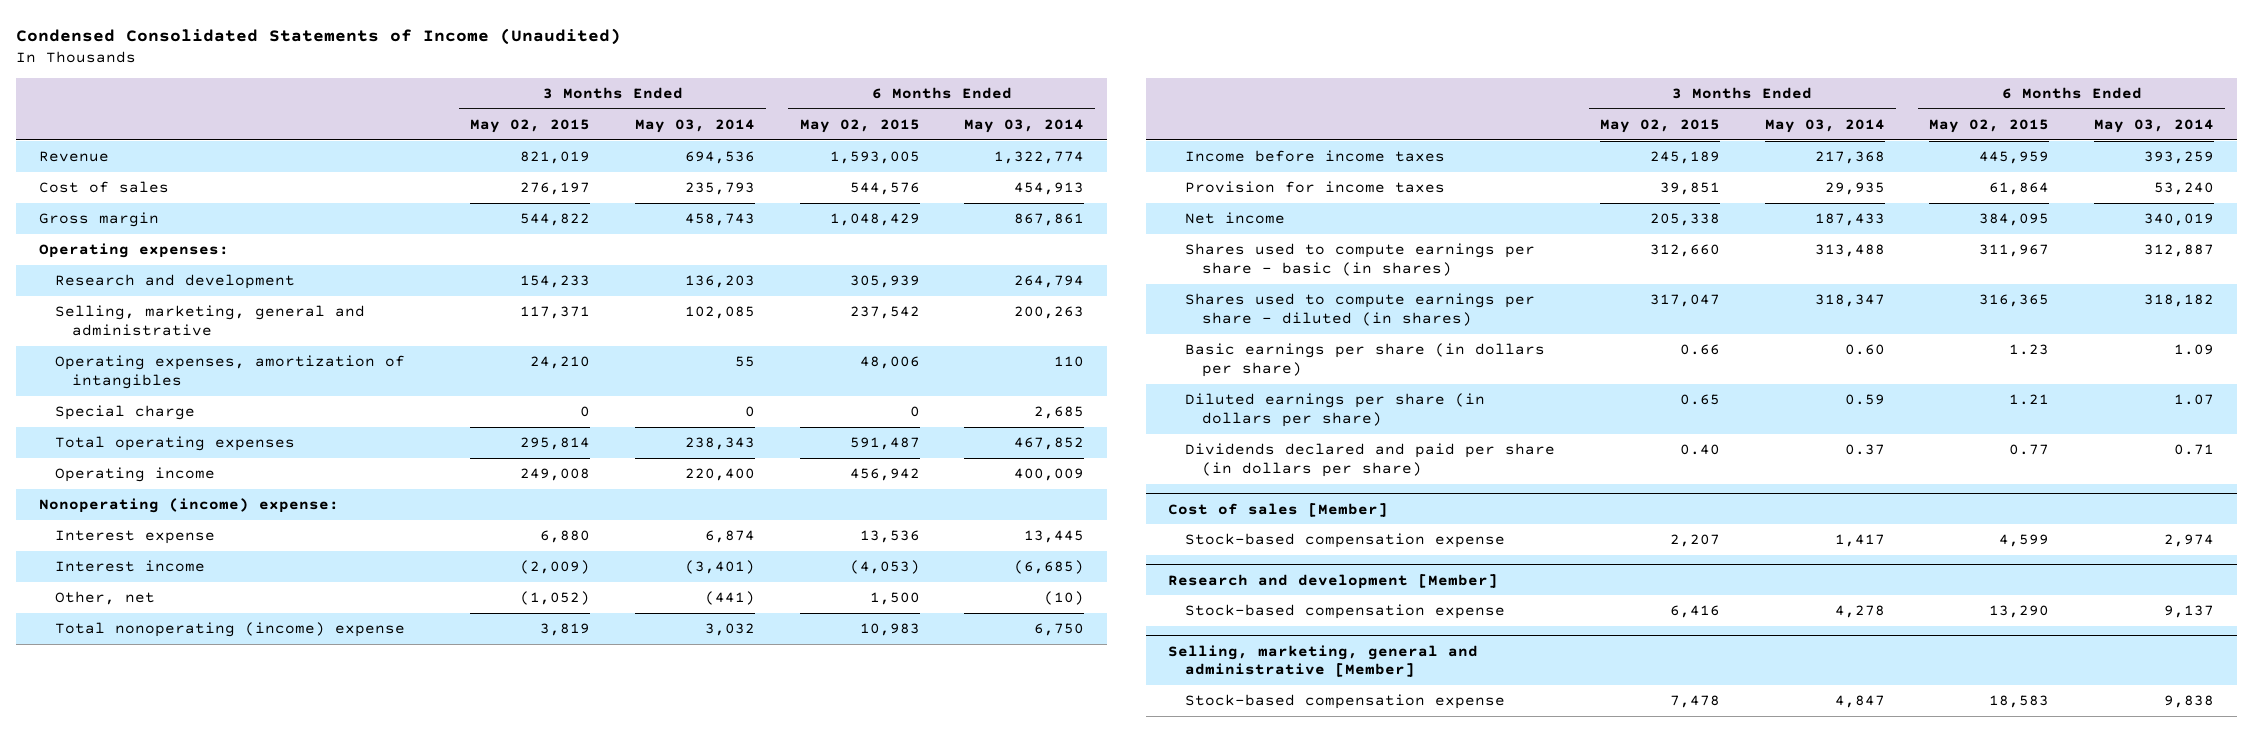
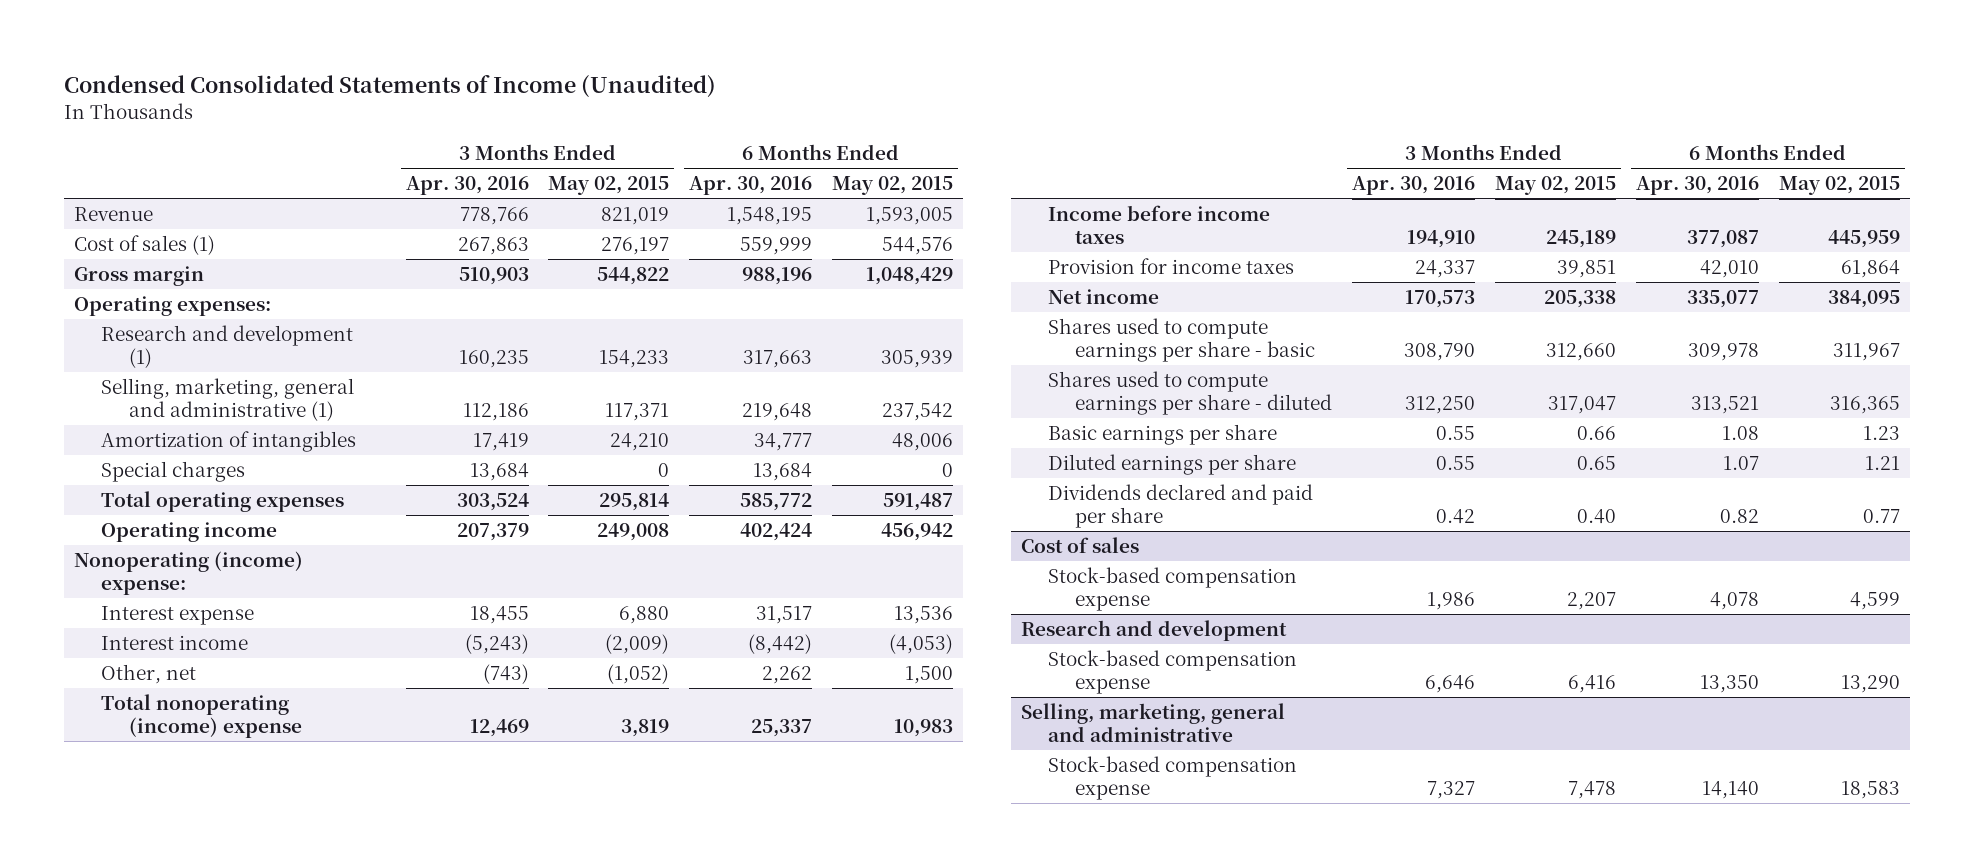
[634,118,755,133] May 03, 2014 -> none
[964,118,1085,133] May 03, 2014 -> none
none -> [405,176,529,196] Apr. 30, 2016
none -> [689,176,813,196] Apr. 30, 2016
[38,181,169,194] Cost of sales -> [74,235,216,256] Cost of sales (1)
[55,274,296,290] Research and development -> [101,325,354,368] Research and development (1)
[55,305,366,336] Selling, marketing, general and administrative -> [101,378,355,421] Selling, marketing, general and administrative (1)
[55,355,406,389] Operating expenses, amortization of intangibles -> [101,431,357,453] Amortization of intangibles
[55,405,196,421] Special charge -> [101,461,246,483] Special charges
[1185,243,1536,276] Shares used to compute earnings per share - basic (in shares) -> [1047,318,1316,362] Shares used to compute earnings per share - basic
[1185,293,1536,326] Shares used to compute earnings per share - diluted (in shares) -> [1047,371,1333,415] Shares used to compute earnings per share - diluted
[1185,343,1546,377] Basic earnings per share (in dollars per share) -> [1047,424,1277,446] Basic earnings per share
[1185,393,1486,427] Diluted earnings per share (in dollars per share) -> [1047,454,1296,476] Diluted earnings per share
[1185,443,1556,477] Dividends declared and paid per share (in dollars per share) -> [1047,484,1313,528] Dividends declared and paid per share
[1168,502,1389,517] Cost of sales [Member] -> [1020,537,1139,554] Cost of sales
[1168,573,1499,589] Research and development [Member] -> [1020,620,1287,642] Research and development
[1168,644,1479,678] Selling, marketing, general and administrative [Member] -> [1020,703,1285,742] Selling, marketing, general and administrative

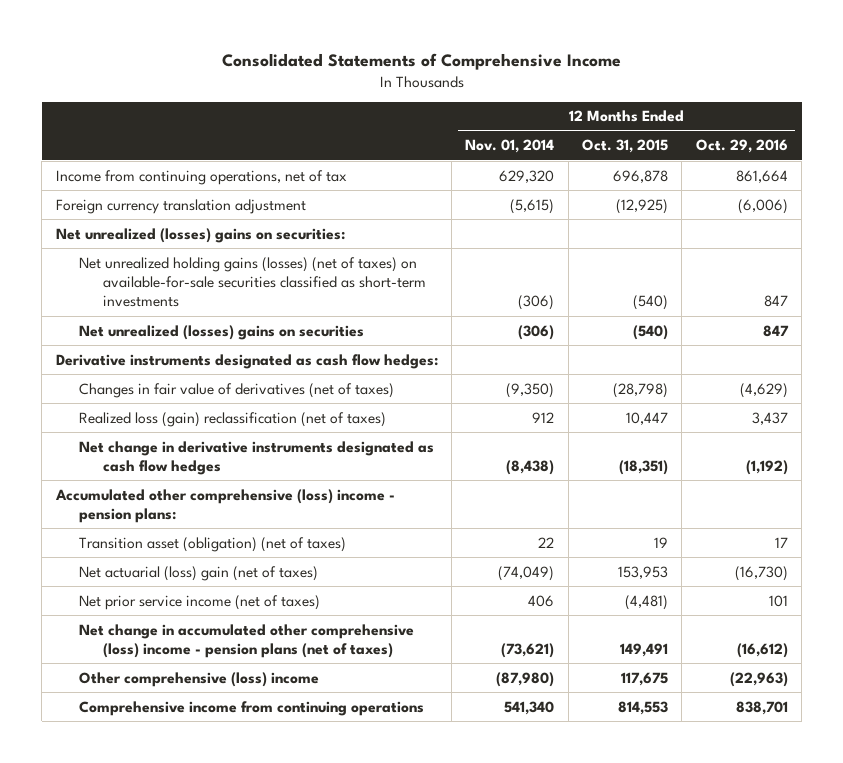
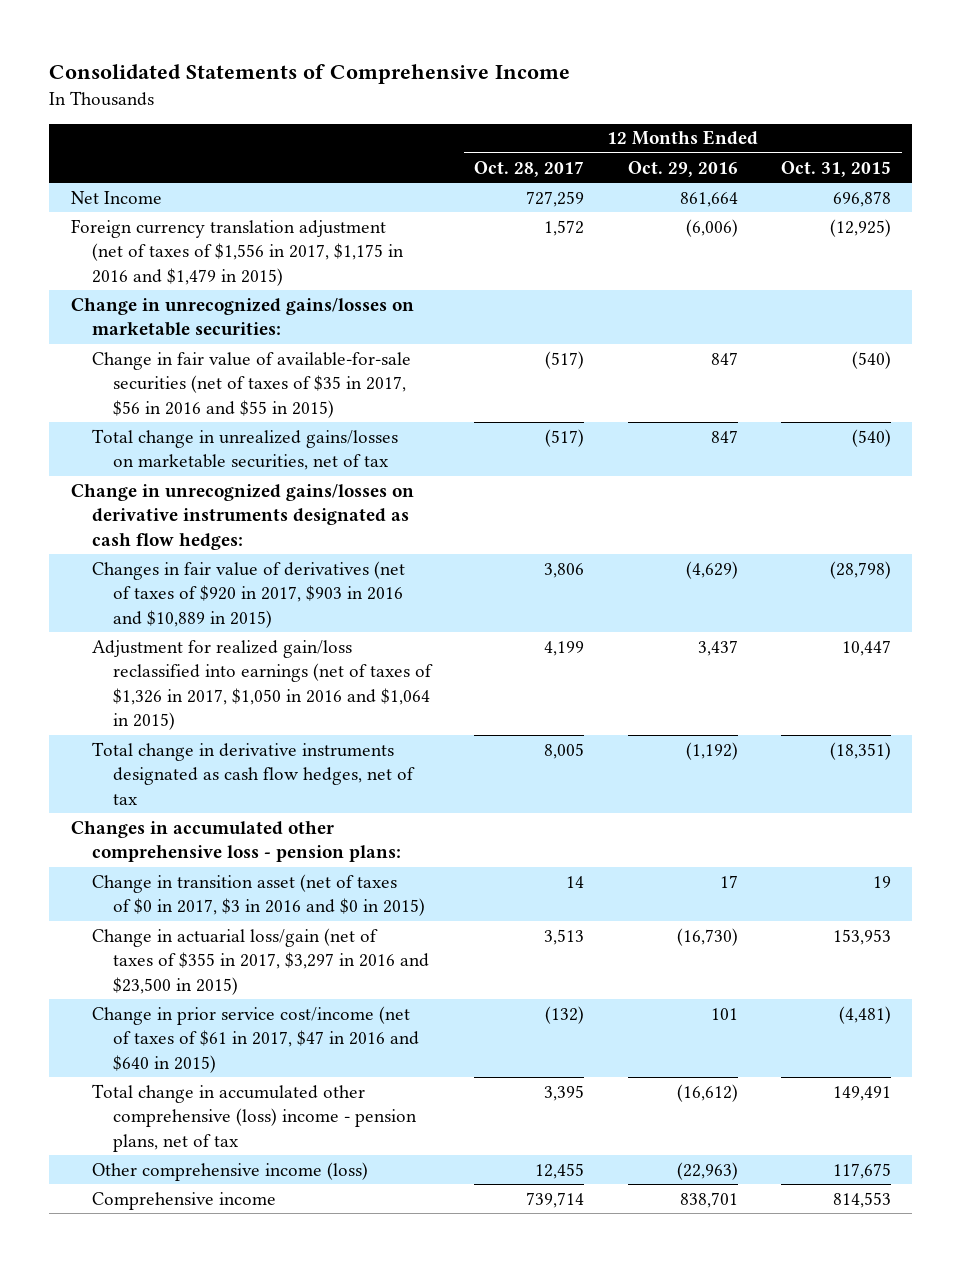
[465,139,555,154] Nov. 01, 2014 -> none
none -> [474,160,585,177] Oct. 28, 2017
[55,169,347,185] Income from continuing operations, net of tax -> [70,190,162,204] Net Income
[55,198,306,214] Foreign currency translation adjustment -> [70,218,404,286] Foreign currency translation adjustment (net of taxes of $1,556 in 2017, $1,175 in 2016 and $1,479 in 2015)
[55,227,345,243] Net unrealized (losses) gains on securities: -> [70,297,414,337] Change in unrecognized gains/losses on marketable securities:
[79,256,427,308] Net unrealized holding gains (losses) (net of taxes) on available-for-sale securities classified as short-term investments -> [91,351,411,418] Change in fair value of available-for-sale securities (net of taxes of $35 in 2017, $56 in 2016 and $55 in 2015)
[79,324,365,340] Net unrealized (losses) gains on securities -> [91,428,398,471] Total change in unrealized gains/losses on marketable securities, net of tax
[55,353,438,369] Derivative instruments designated as cash flow hedges: -> [70,483,414,550] Change in unrecognized gains/losses on derivative instruments designated as cash flow hedges:
[79,382,395,398] Changes in fair value of derivatives (net of taxes) -> [91,560,405,628] Changes in fair value of derivatives (net of taxes of $920 in 2017, $903 in 2016 and $10,889 in 2015)
[79,411,387,427] Realized loss (gain) reclassification (net of taxes) -> [91,639,434,731] Adjustment for realized gain/loss reclassified into earnings (net of taxes of $1,326 in 2017, $1,050 in 2016 and $1,064 in 2015)
[79,440,435,476] Net change in derivative instruments designated as cash flow hedges -> [91,741,416,805] Total change in derivative instruments designated as cash flow hedges, net of tax
[54,488,395,524] Accumulated other comprehensive (loss) income - pension plans: -> [70,820,401,863] Changes in accumulated other comprehensive loss - pension plans:
[79,536,347,552] Transition asset (obligation) (net of taxes) -> [91,873,426,917] Change in transition asset (net of taxes of $0 in 2017, $3 in 2016 and $0 in 2015)
[79,565,319,581] Net actuarial (loss) gain (net of taxes) -> [91,927,430,995] Change in actuarial loss/gain (net of taxes of $355 in 2017, $3,297 in 2016 and $23,500 in 2015)
[79,594,321,610] Net prior service income (net of taxes) -> [91,1005,420,1073] Change in prior service cost/income (net of taxes of $61 in 2017, $47 in 2016 and $640 in 2015)
[79,623,415,659] Net change in accumulated other comprehensive (loss) income - pension plans (net of taxes) -> [91,1083,418,1152] Total change in accumulated other comprehensive (loss) income - pension plans, net of tax
[79,671,320,687] Other comprehensive (loss) income -> [91,1161,368,1181] Other comprehensive income (loss)
[79,700,425,716] Comprehensive income from continuing operations -> [91,1191,276,1210] Comprehensive income

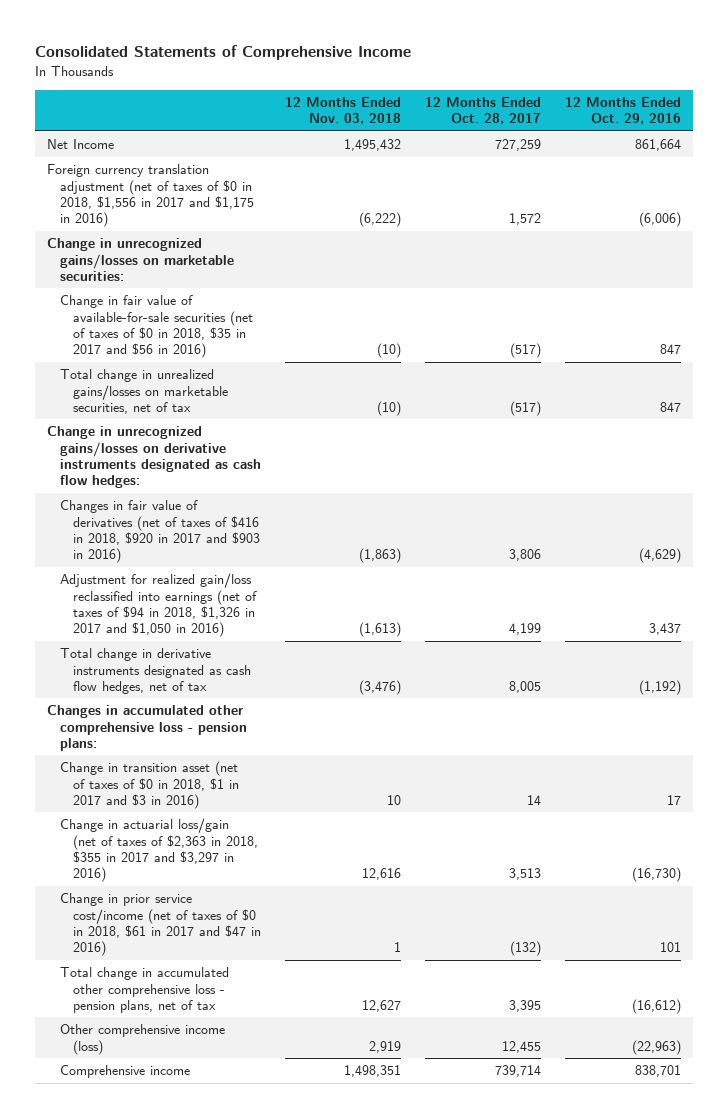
[780,160,891,177] Oct. 31, 2015 -> none
none -> [285,96,402,125] 12 Months Ended Nov. 03, 2018
[70,218,404,286] Foreign currency translation adjustment (net of taxes of $1,556 in 2017, $1,175 in 2016 and $1,479 in 2015) -> [47,164,255,228] Foreign currency translation adjustment (net of taxes of $0 in 2018, $1,556 in 2017 and $1,175 in 2016)
[91,351,411,418] Change in fair value of available-for-sale securities (net of taxes of $35 in 2017, $56 in 2016 and $55 in 2015) -> [60,295,254,359] Change in fair value of available-for-sale securities (net of taxes of $0 in 2018, $35 in 2017 and $56 in 2016)
[91,560,405,628] Changes in fair value of derivatives (net of taxes of $920 in 2017, $903 in 2016 and $10,889 in 2015) -> [60,500,261,564] Changes in fair value of derivatives (net of taxes of $416 in 2018, $920 in 2017 and $903 in 2016)
[91,639,434,731] Adjustment for realized gain/loss reclassified into earnings (net of taxes of $1,326 in 2017, $1,050 in 2016 and $1,064 in 2015) -> [60,573,258,638] Adjustment for realized gain/loss reclassified into earnings (net of taxes of $94 in 2018, $1,326 in 2017 and $1,050 in 2016)
[91,873,426,917] Change in transition asset (net of taxes of $0 in 2017, $3 in 2016 and $0 in 2015) -> [60,761,240,809] Change in transition asset (net of taxes of $0 in 2018, $1 in 2017 and $3 in 2016)
[91,927,430,995] Change in actuarial loss/gain (net of taxes of $355 in 2017, $3,297 in 2016 and $23,500 in 2015) -> [60,818,259,883] Change in actuarial loss/gain (net of taxes of $2,363 in 2018, $355 in 2017 and $3,297 in 2016)
[91,1005,420,1073] Change in prior service cost/income (net of taxes of $61 in 2017, $47 in 2016 and $640 in 2015) -> [60,893,262,957] Change in prior service cost/income (net of taxes of $0 in 2018, $61 in 2017 and $47 in 2016)
[91,1083,418,1152] Total change in accumulated other comprehensive (loss) income - pension plans, net of tax -> [60,967,230,1013] Total change in accumulated other comprehensive loss - pension plans, net of tax

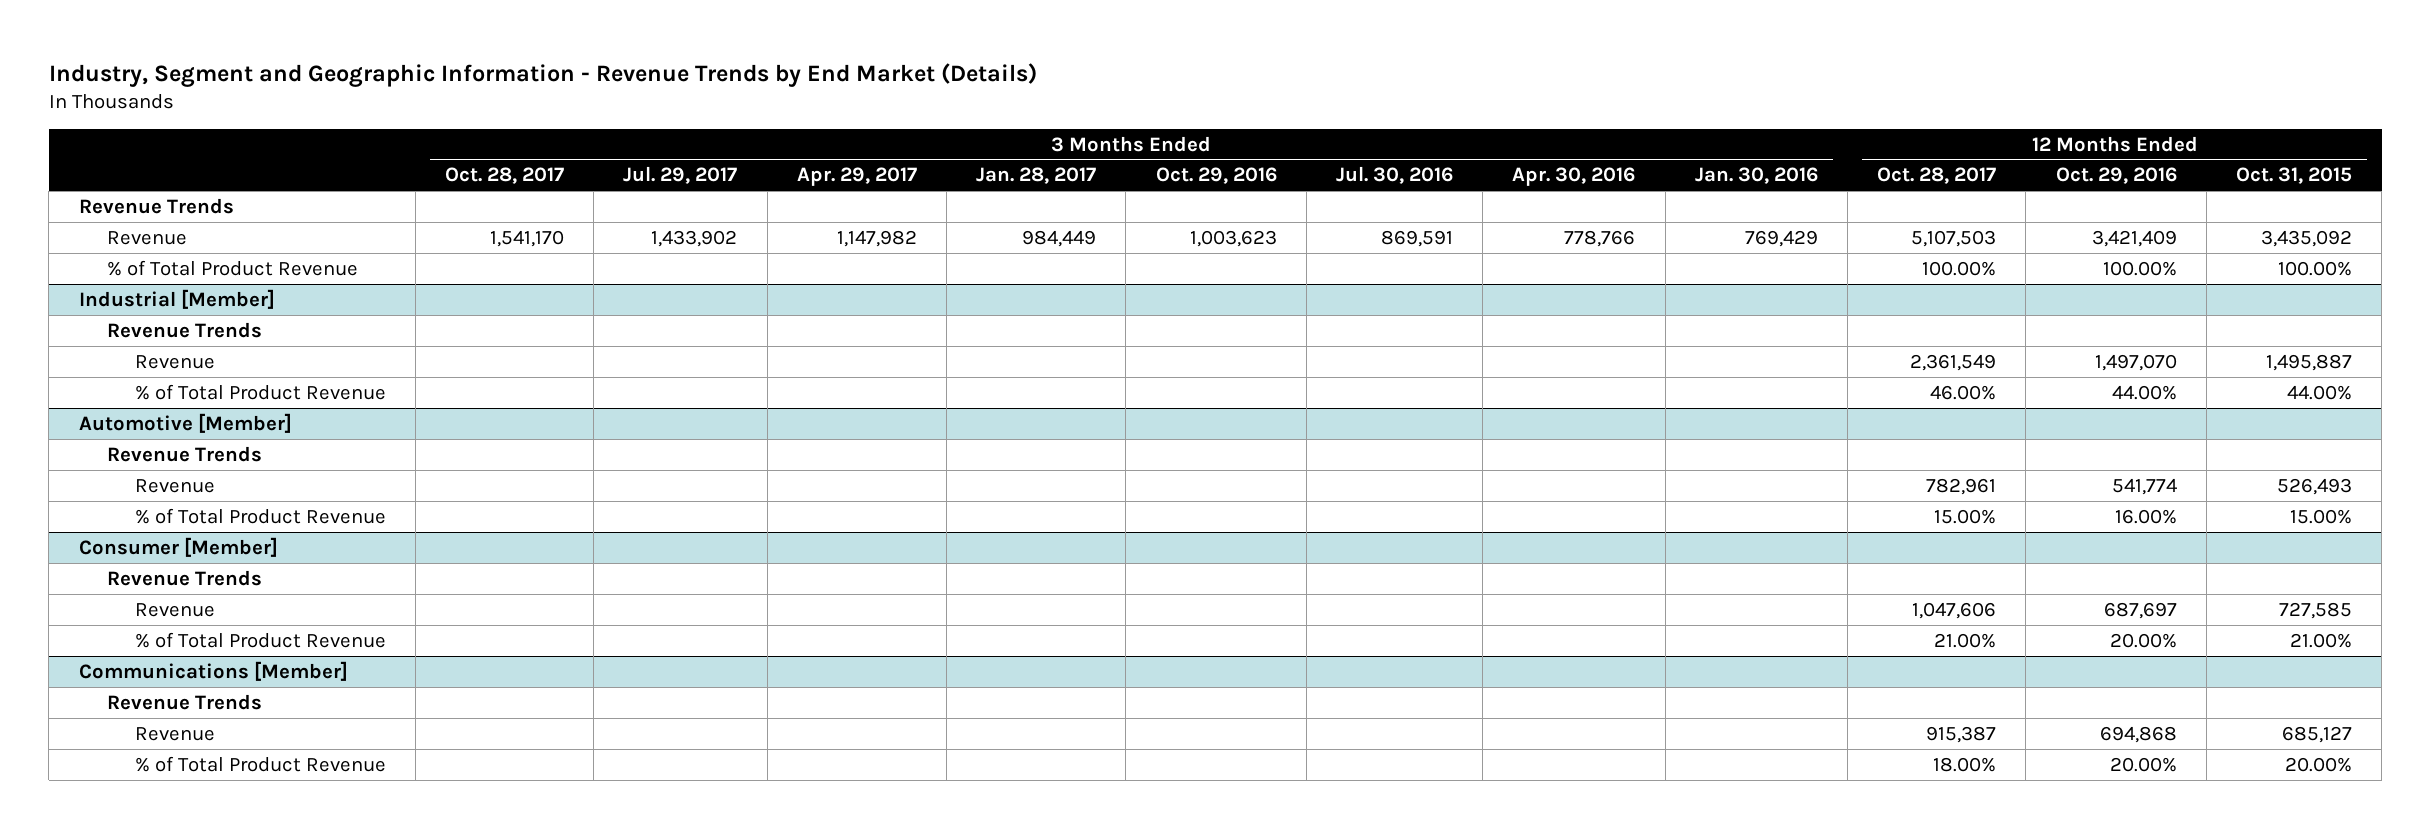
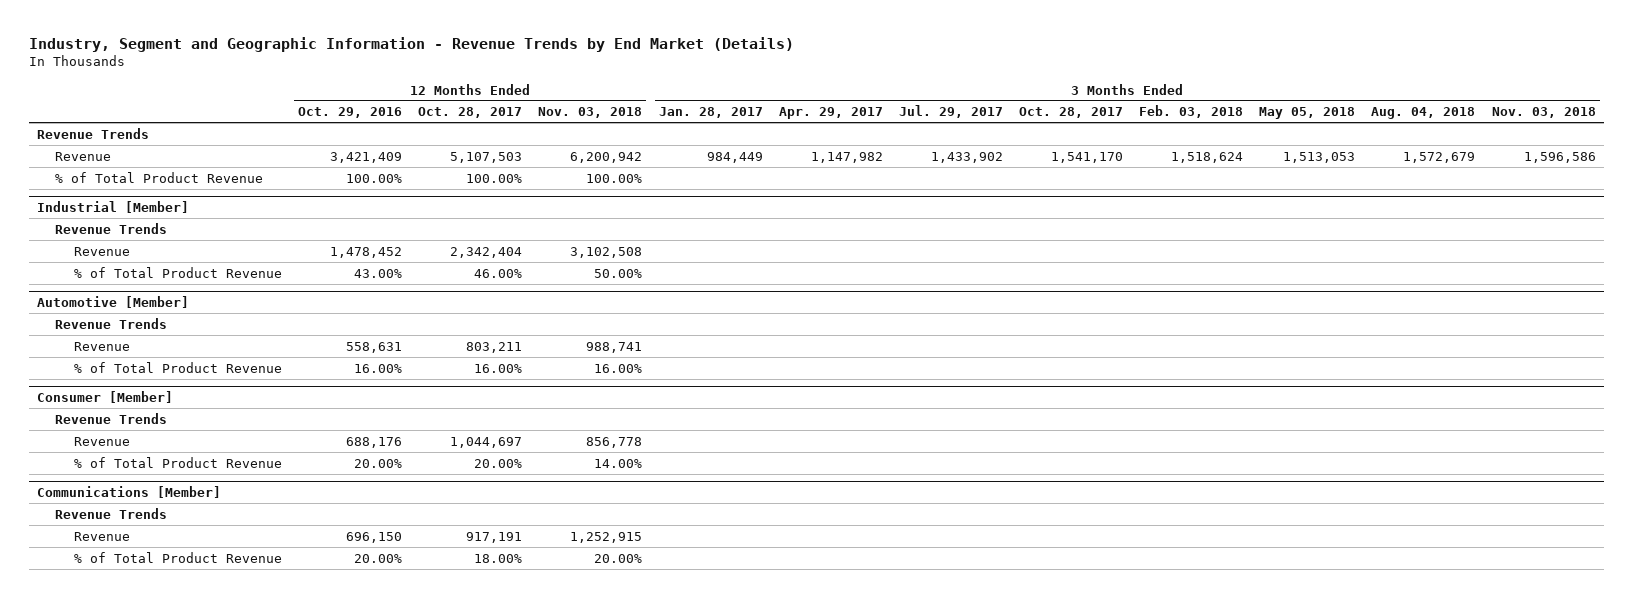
[1155,167,1277,185] Oct. 29, 2016 -> none
[1335,166,1453,185] Jul. 30, 2016 -> none
[1512,167,1636,187] Apr. 30, 2016 -> none
[1694,167,1818,185] Jan. 30, 2016 -> none
[2235,167,2352,185] Oct. 31, 2015 -> none
none -> [538,107,643,119] Nov. 03, 2018
none -> [1139,105,1244,119] Feb. 03, 2018
none -> [1259,107,1356,120] May 05, 2018
none -> [1371,107,1476,120] Aug. 04, 2018
none -> [1491,107,1596,119] Nov. 03, 2018
[1910,353,1997,371] 2,361,549 -> [450,246,523,258] 2,342,404
[2094,353,2177,371] 1,497,070 -> [330,246,403,258] 1,478,452
[2111,384,2177,400] 44.00% -> [354,268,403,278] 43.00%
[1926,477,1997,495] 782,961 -> [466,341,523,353] 803,211
[2111,477,2177,495] 541,774 -> [346,341,403,353] 558,631
[1934,508,1997,524] 15.00% -> [474,363,523,373] 16.00%
[1912,601,1997,619] 1,047,606 -> [450,436,523,448] 1,044,697
[2103,601,2177,619] 687,697 -> [346,436,403,448] 688,176
[1934,632,1997,648] 21.00% -> [474,458,523,468] 20.00%
[1926,725,1997,743] 915,387 -> [466,531,523,543] 917,191
[2099,725,2177,743] 694,868 -> [346,531,403,543] 696,150

